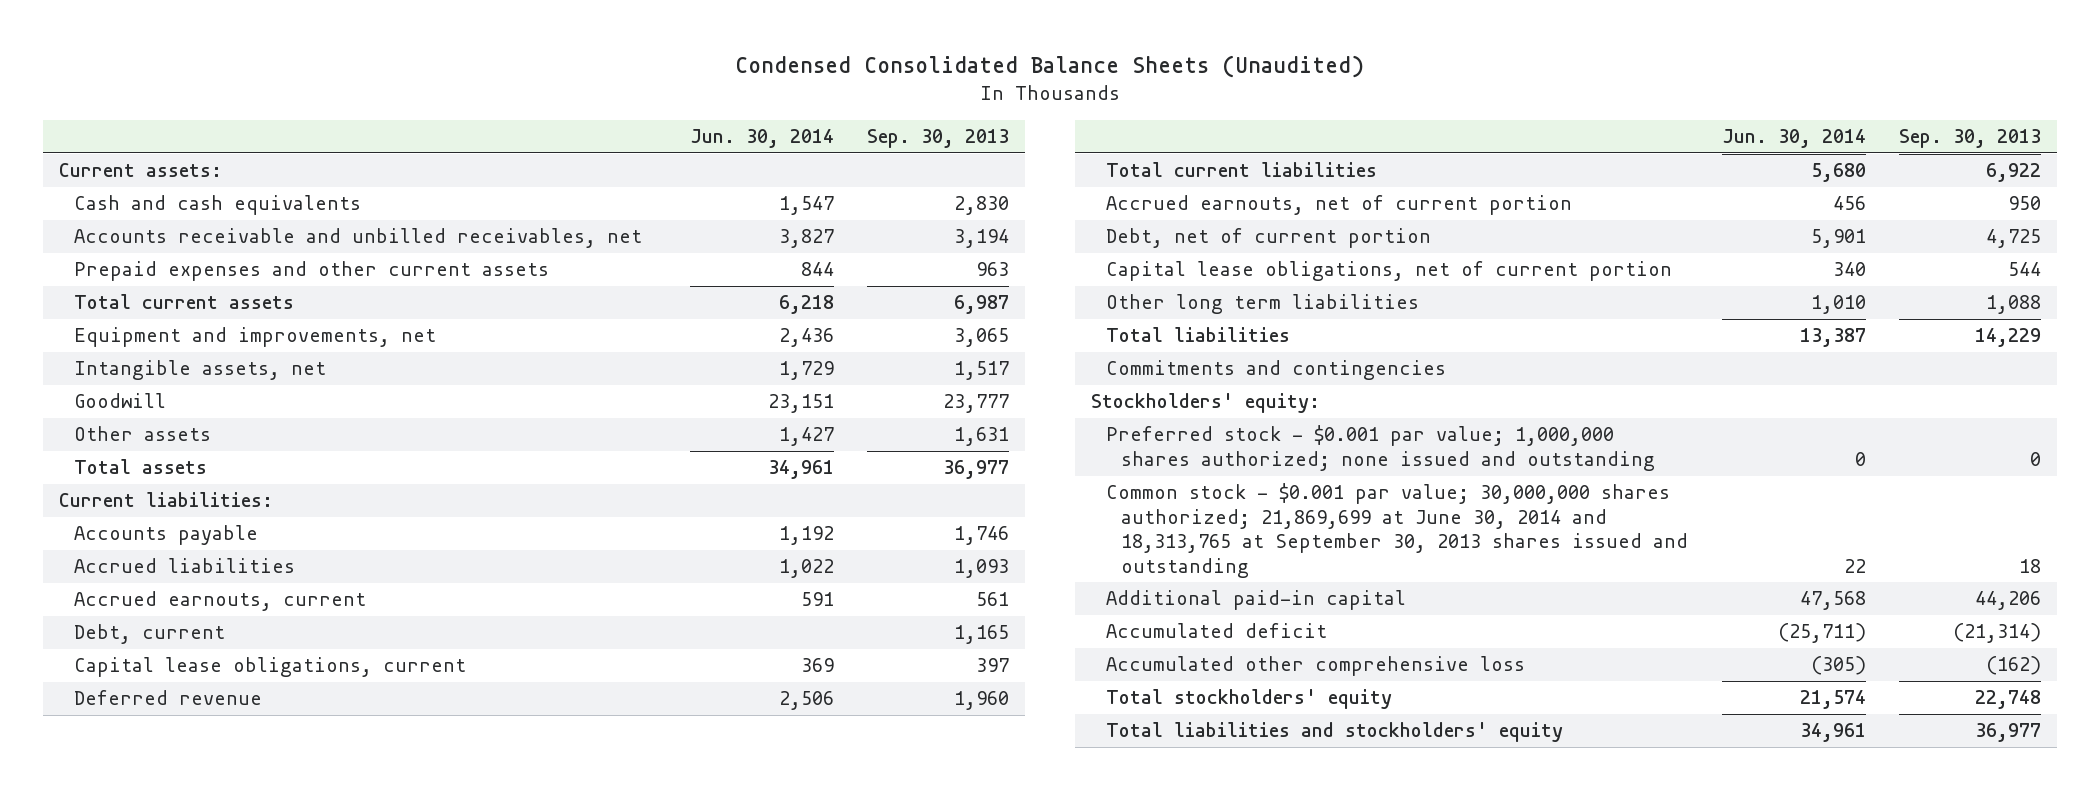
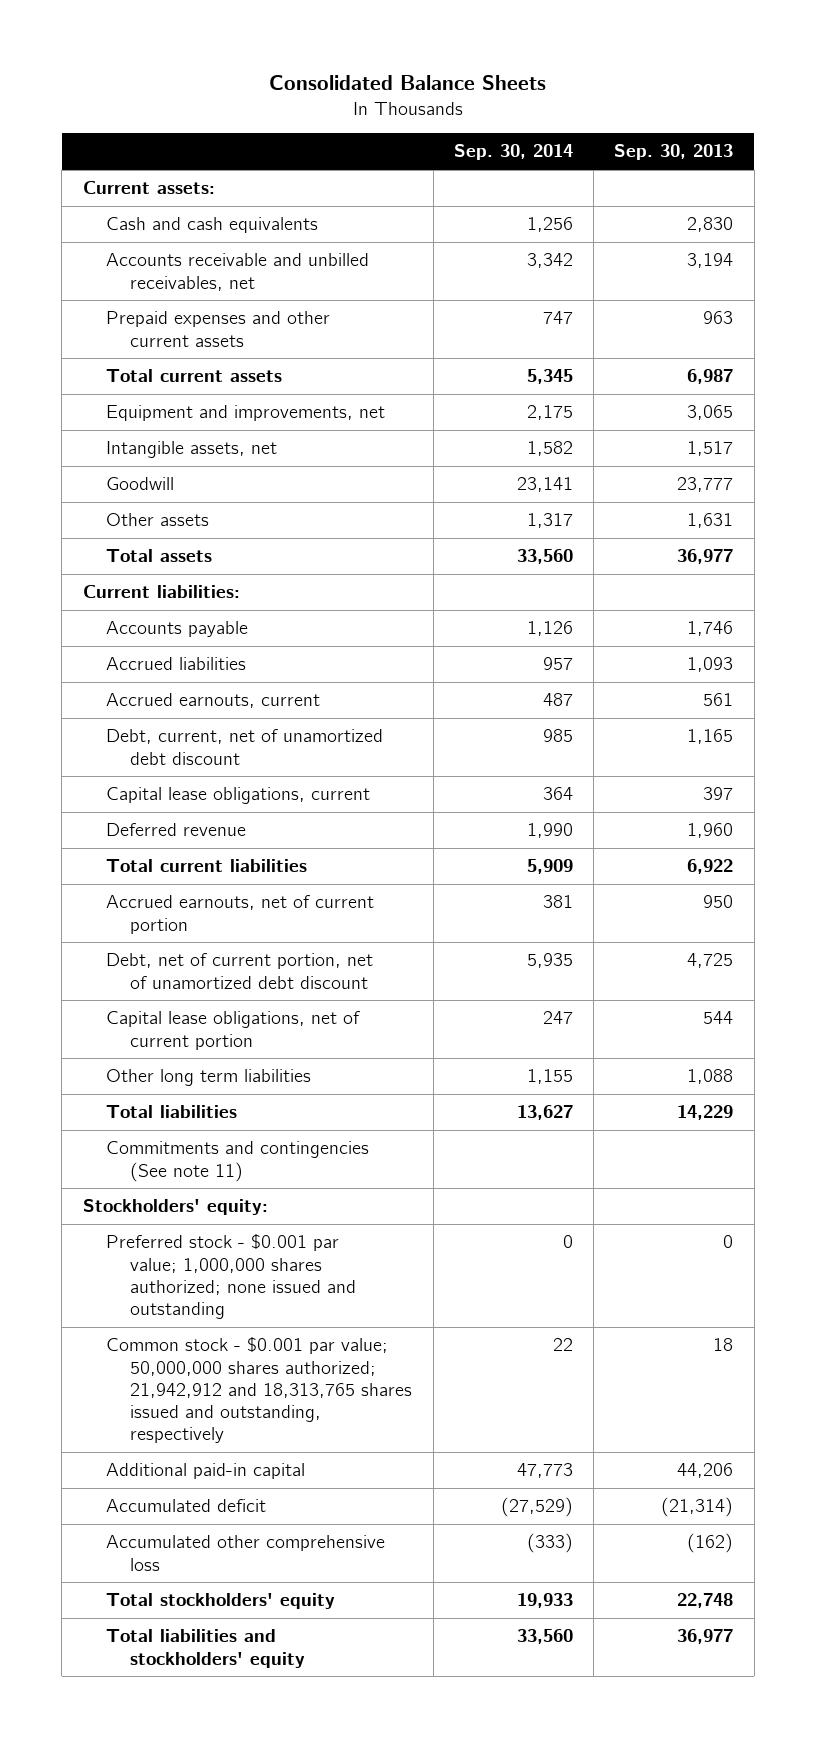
[734,55,1364,79] Condensed Consolidated Balance Sheets (Unaudited) -> [268,75,546,91] Consolidated Balance Sheets
[689,129,834,149] Jun. 30, 2014 -> none
none -> [453,144,573,161] Sep. 30, 2014
[74,624,226,645] Debt, current -> [106,729,384,765] Debt, current, net of unamortized debt discount
[1106,228,1432,249] Debt, net of current portion -> [106,953,374,989] Debt, net of current portion, net of unamortized debt discount
[1106,360,1447,381] Commitments and contingencies -> [106,1141,370,1182] Commitments and contingencies (See note 11)
[1106,483,1689,578] Common stock - $0.001 par value; 30,000,000 shares authorized; 21,869,699 at June 30, 2014 and 18,313,765 at September 30, 2013 shares issued and outstanding -> [106,1337,413,1444] Common stock - $0.001 par value; 50,000,000 shares authorized; 21,942,912 and 18,313,765 shares issued and outstanding, respectively

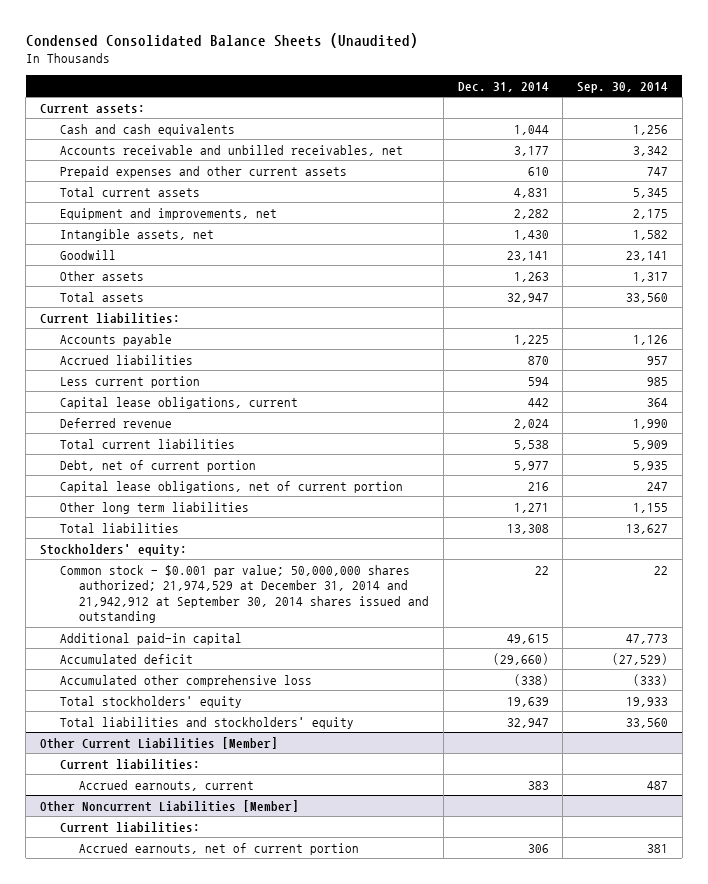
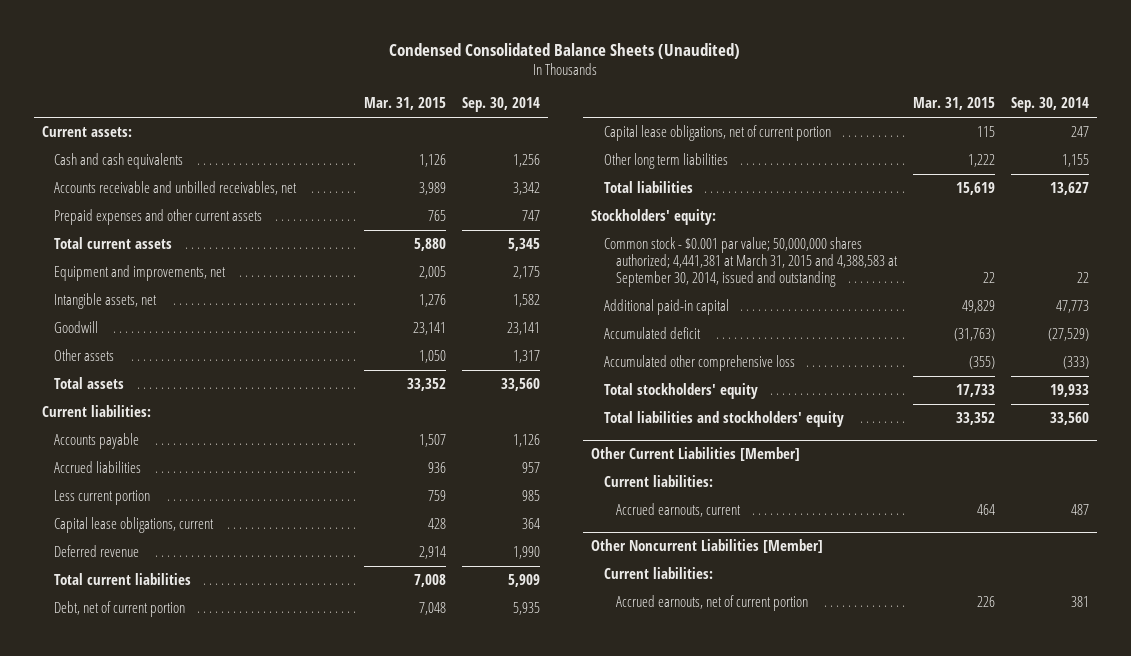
[457,81,549,92] Dec. 31, 2014 -> none
none -> [363,97,446,111] Mar. 31, 2015
[59,564,430,624] Common stock - $0.001 par value; 50,000,000 shares authorized; 21,974,529 at December 31, 2014 and 21,942,912 at September 30, 2014 shares issued and outstanding -> [603,236,899,288] Common stock - $0.001 par value; 50,000,000 shares authorized; 4,441,381 at March 31, 2015 and 4,388,583 at September 30, 2014, issued and outstanding

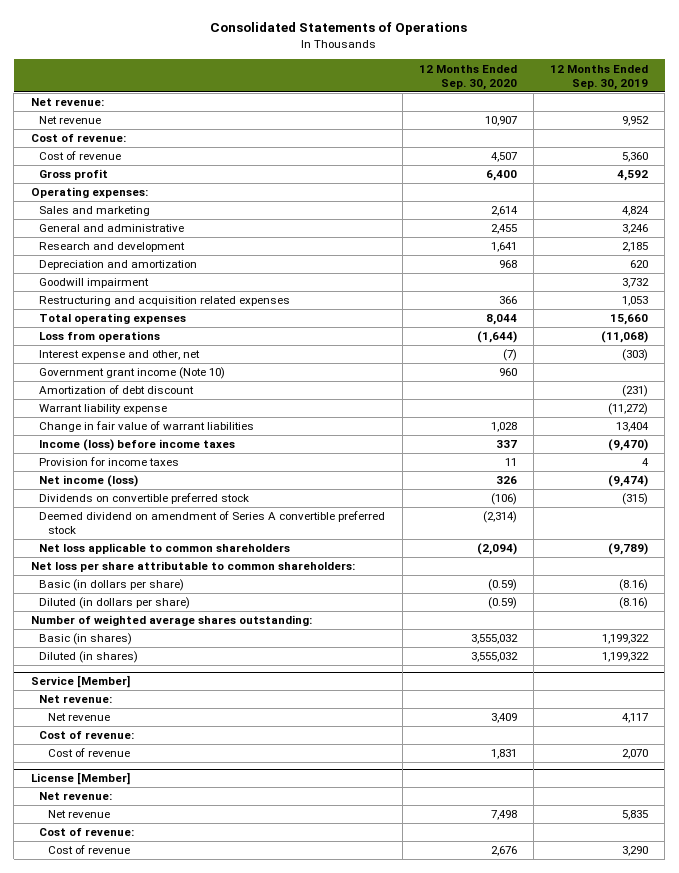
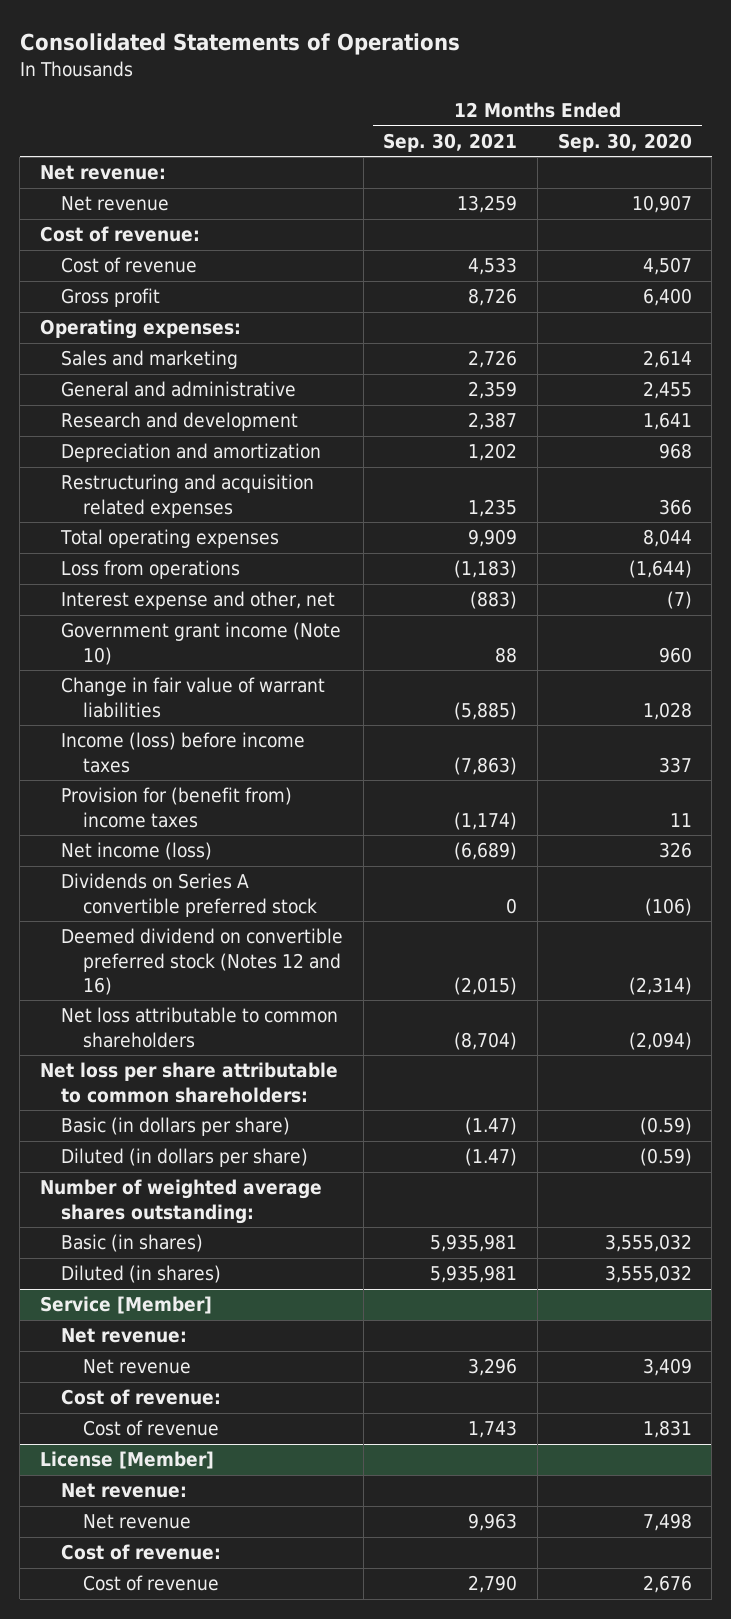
[549,64,648,90] 12 Months Ended Sep. 30, 2019 -> none
none -> [383,132,518,152] Sep. 30, 2021
[39,278,150,289] Goodwill impairment -> none
[39,385,195,395] Amortization of debt discount -> none
[39,404,168,415] Warrant liability expense -> none
[39,457,180,467] Provision for income taxes -> [61,787,293,828] Provision for (benefit from) income taxes
[39,493,250,505] Dividends on convertible preferred stock -> [61,873,317,917] Dividends on Series A convertible preferred stock
[39,511,386,535] Deemed dividend on amendment of Series A convertible preferred stock -> [61,928,344,995] Deemed dividend on convertible preferred stock (Notes 12 and 16)
[39,543,291,555] Net loss applicable to common shareholders -> [61,1007,339,1048] Net loss attributable to common shareholders

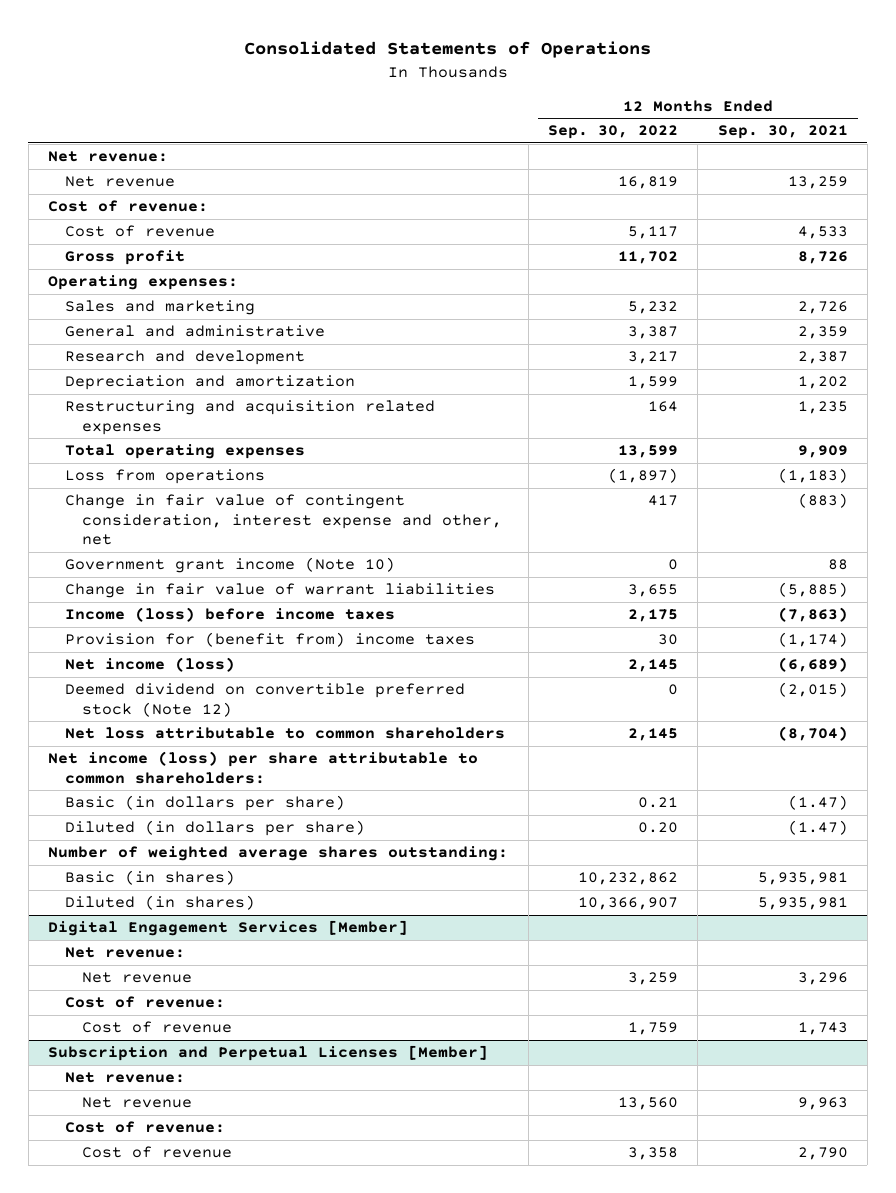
[557,132,692,152] Sep. 30, 2020 -> none
none -> [547,125,678,140] Sep. 30, 2022
[61,591,336,611] Interest expense and other, net -> [65,494,502,546] Change in fair value of contingent consideration, interest expense and other, net
[61,873,317,917] Dividends on Series A convertible preferred stock -> none
[61,928,344,995] Deemed dividend on convertible preferred stock (Notes 12 and 16) -> [65,683,466,717] Deemed dividend on convertible preferred stock (Note 12)
[39,1062,338,1103] Net loss per share attributable to common shareholders: -> [48,751,479,784] Net income (loss) per share attributable to common shareholders:
[39,1296,212,1315] Service [Member] -> none
none -> [48,920,409,937] Digital Engagement Services [Member]
[39,1451,214,1470] License [Member] -> none
none -> [48,1045,489,1062] Subscription and Perpetual Licenses [Member]

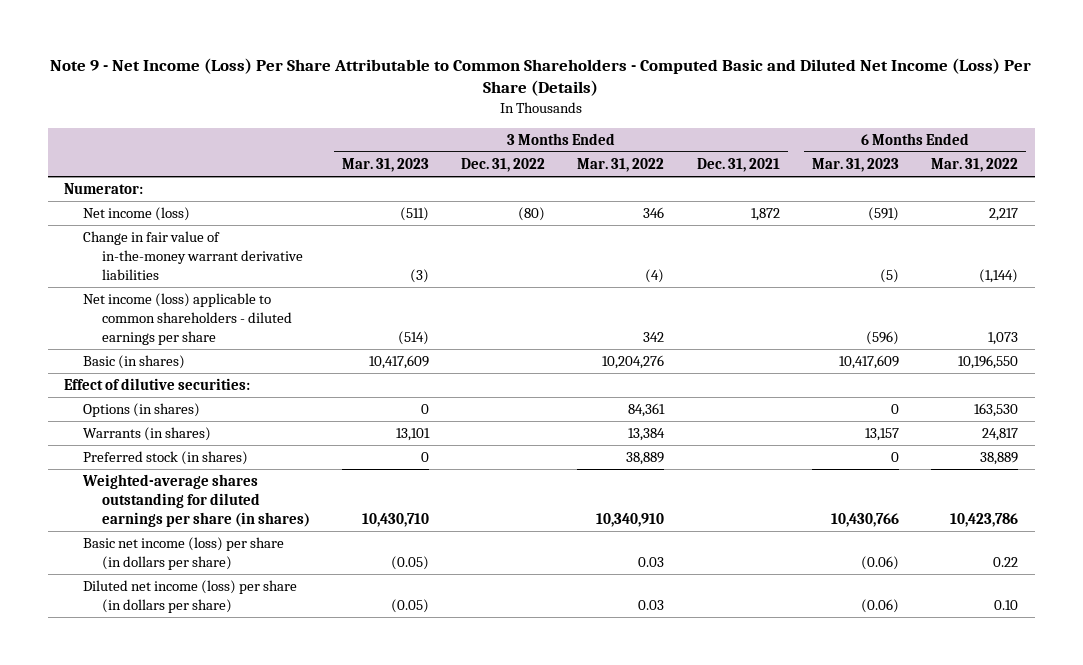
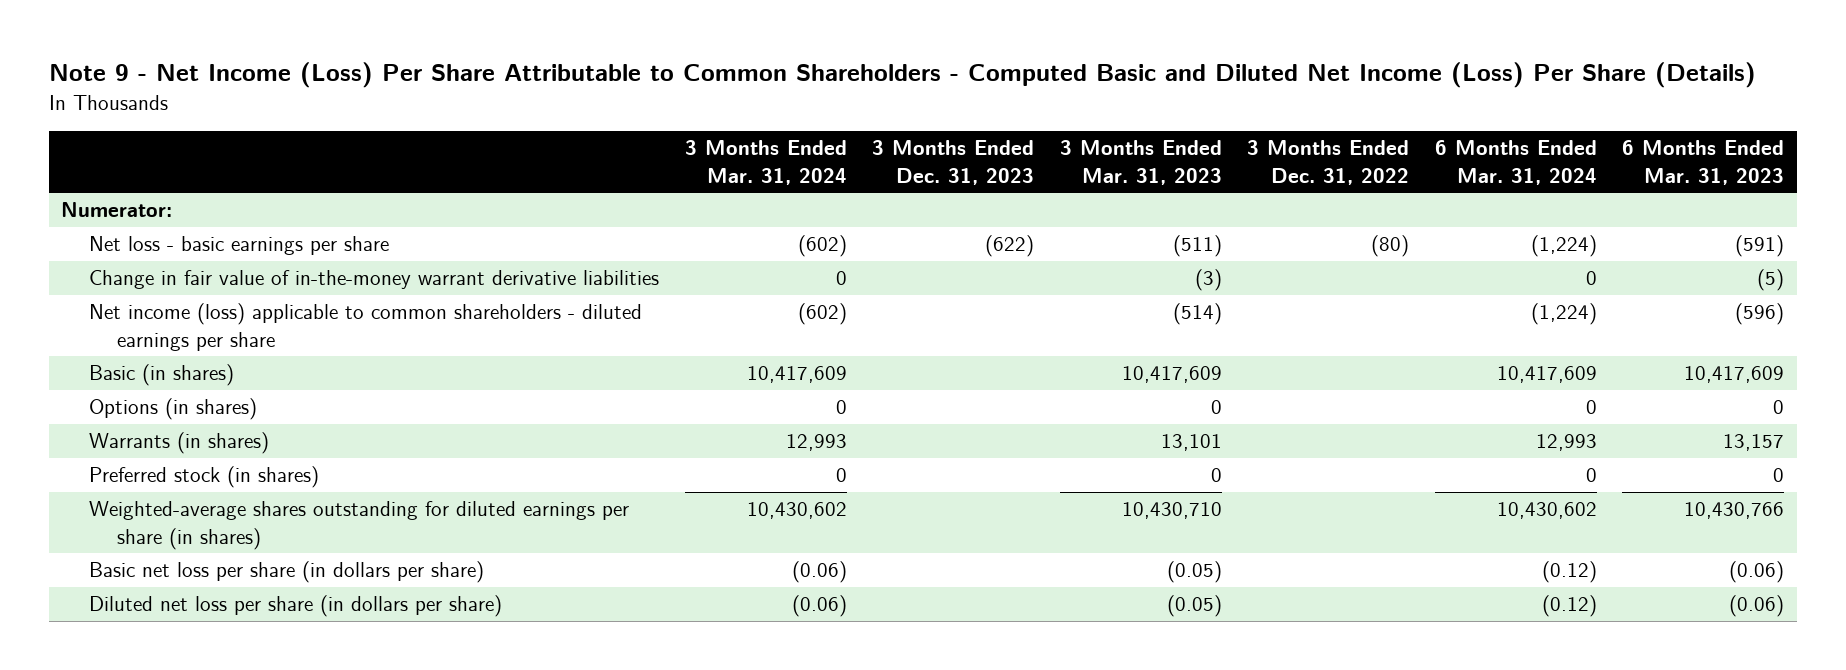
[577,157,665,172] Mar. 31, 2022 -> none
[696,157,780,172] Dec. 31, 2021 -> none
[931,157,1019,172] Mar. 31, 2022 -> none
none -> [684,140,847,185] 3 Months Ended Mar. 31, 2024
none -> [872,140,1035,185] 3 Months Ended Dec. 31, 2023
none -> [1434,140,1597,185] 6 Months Ended Mar. 31, 2024
[82,207,190,222] Net income (loss) -> [89,236,390,256] Net loss - basic earnings per share
[64,378,251,391] Effect of dilutive securities: -> none
[82,537,284,570] Basic net income (loss) per share (in dollars per share) -> [89,561,485,584] Basic net loss per share (in dollars per share)
[82,580,297,613] Diluted net income (loss) per share (in dollars per share) -> [89,595,503,618] Diluted net loss per share (in dollars per share)

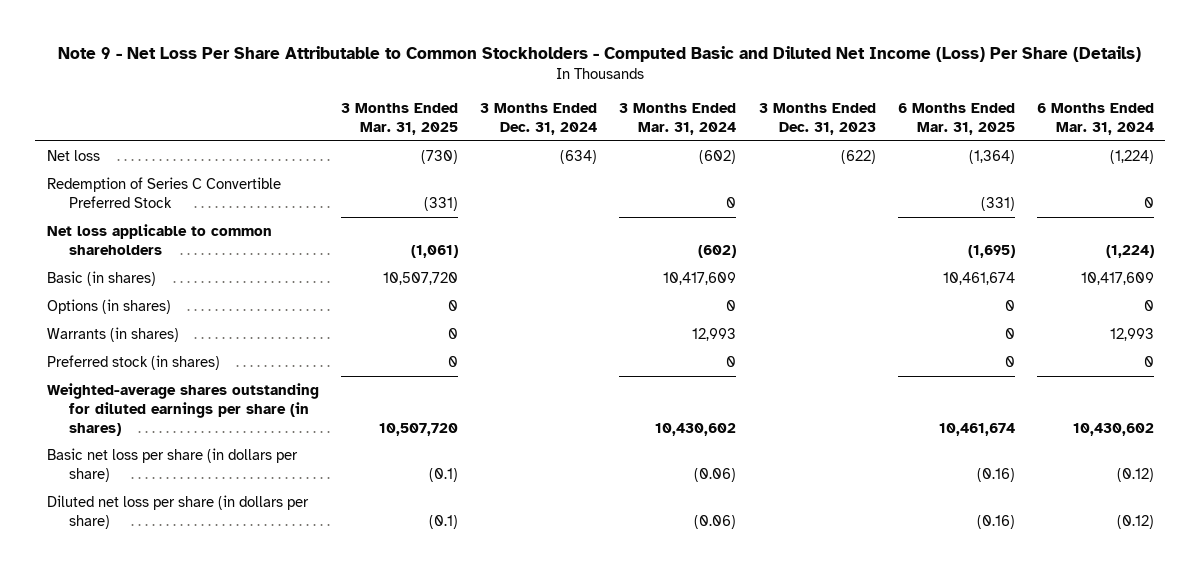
[48,62,1756,89] Note 9 - Net Income (Loss) Per Share Attributable to Common Shareholders - Computed Basic and Diluted Net Income (Loss) Per Share (Details) -> [58,45,1142,62] Note 9 - Net Loss Per Share Attributable to Common Stockholders - Computed Basic and Diluted Net Income (Loss) Per Share (Details)
[1059,140,1222,185] 3 Months Ended Mar. 31, 2023 -> none
[1247,140,1410,185] 3 Months Ended Dec. 31, 2022 -> none
[1622,140,1785,185] 6 Months Ended Mar. 31, 2023 -> none
none -> [340,102,458,135] 3 Months Ended Mar. 31, 2025
none -> [480,102,598,135] 3 Months Ended Dec. 31, 2024
none -> [897,102,1015,135] 6 Months Ended Mar. 31, 2025
[61,202,173,218] Numerator: -> none
[89,270,660,290] Change in fair value of in-the-money warrant derivative liabilities -> none
[89,236,390,256] Net loss - basic earnings per share -> [46,150,100,162] Net loss
none -> [46,177,281,208] Redemption of Series C Convertible Preferred Stock
[89,303,643,351] Net income (loss) applicable to common shareholders - diluted earnings per share -> [46,224,272,255] Net loss applicable to common shareholders

